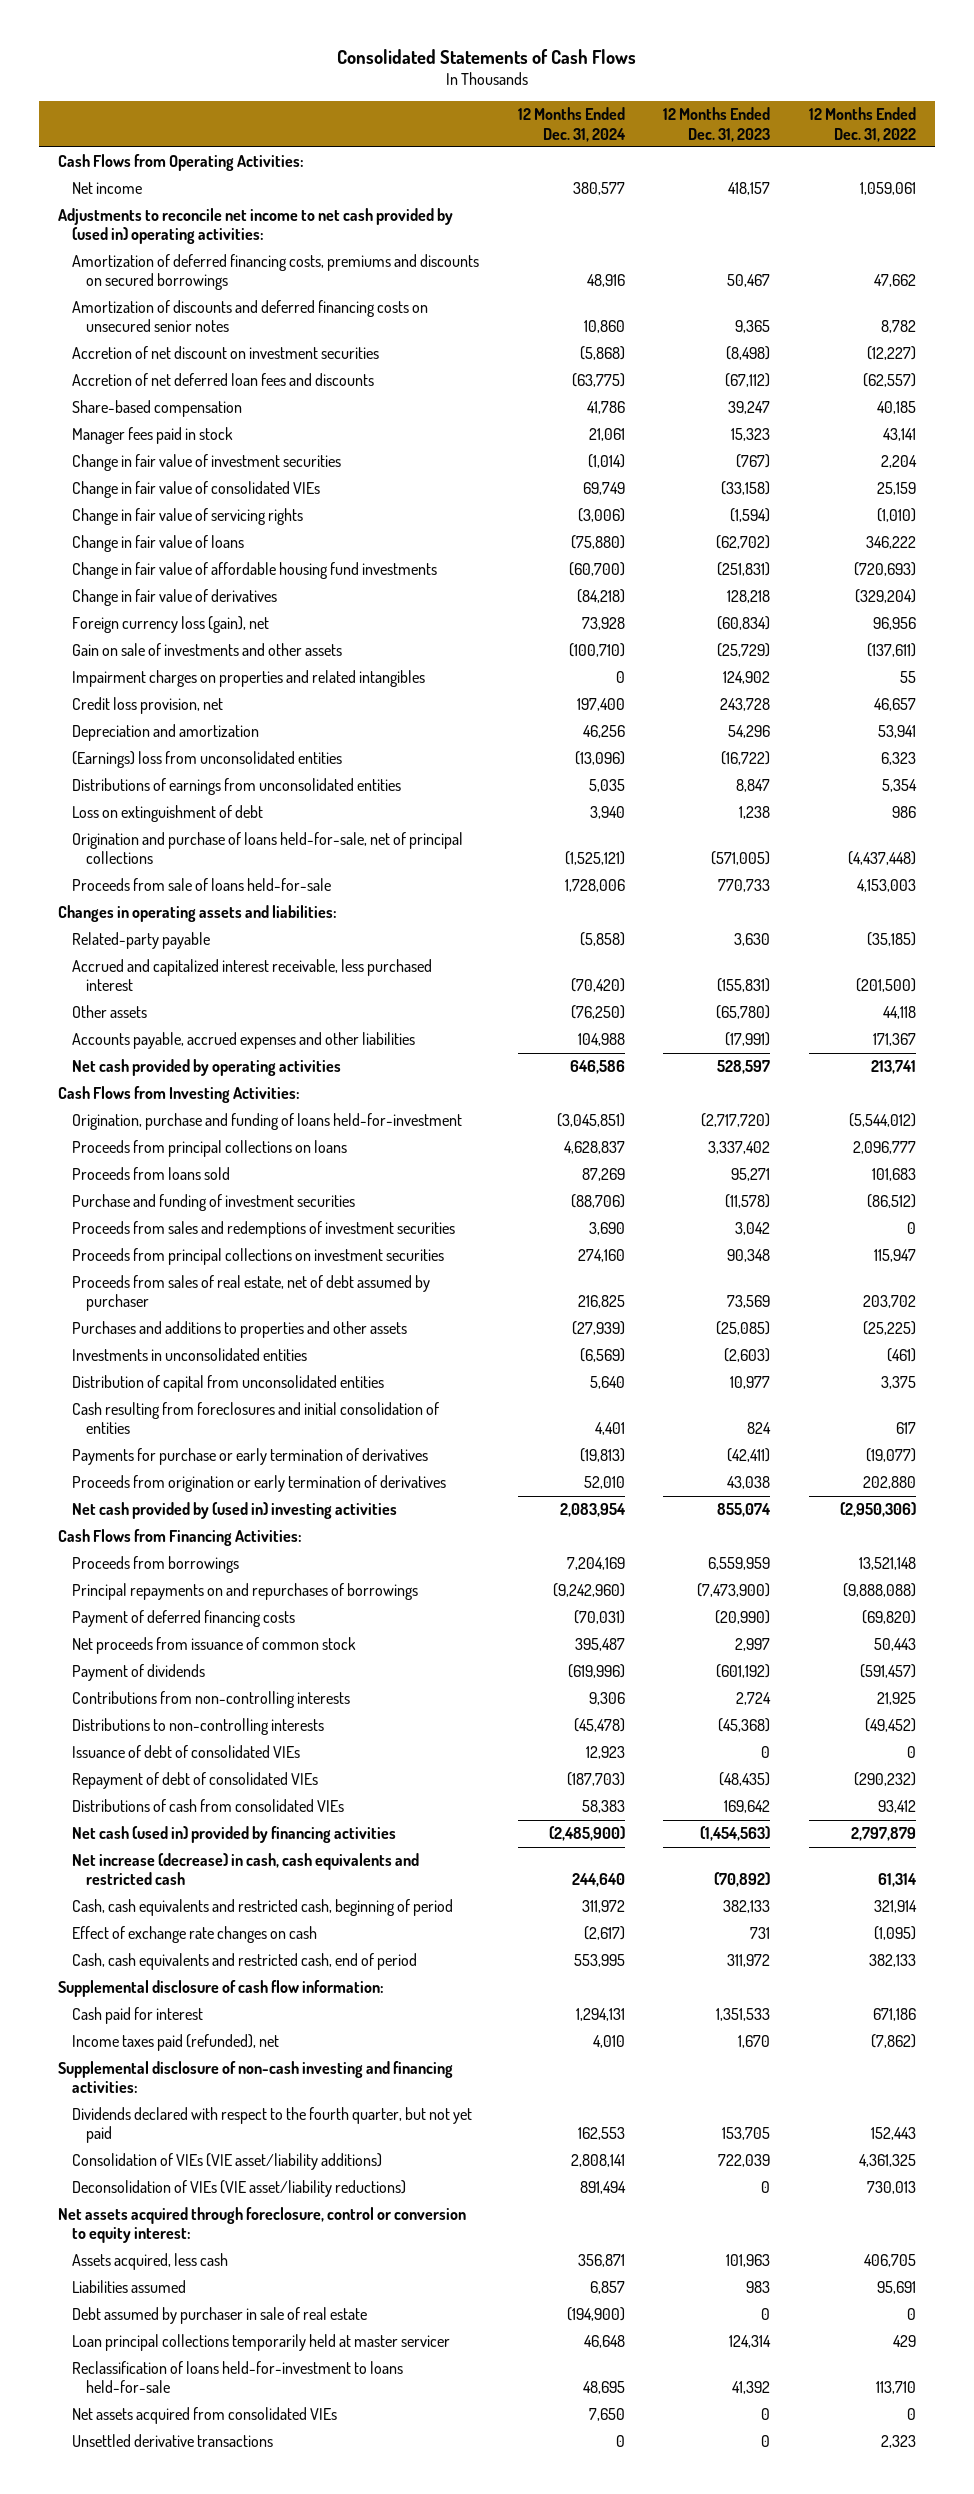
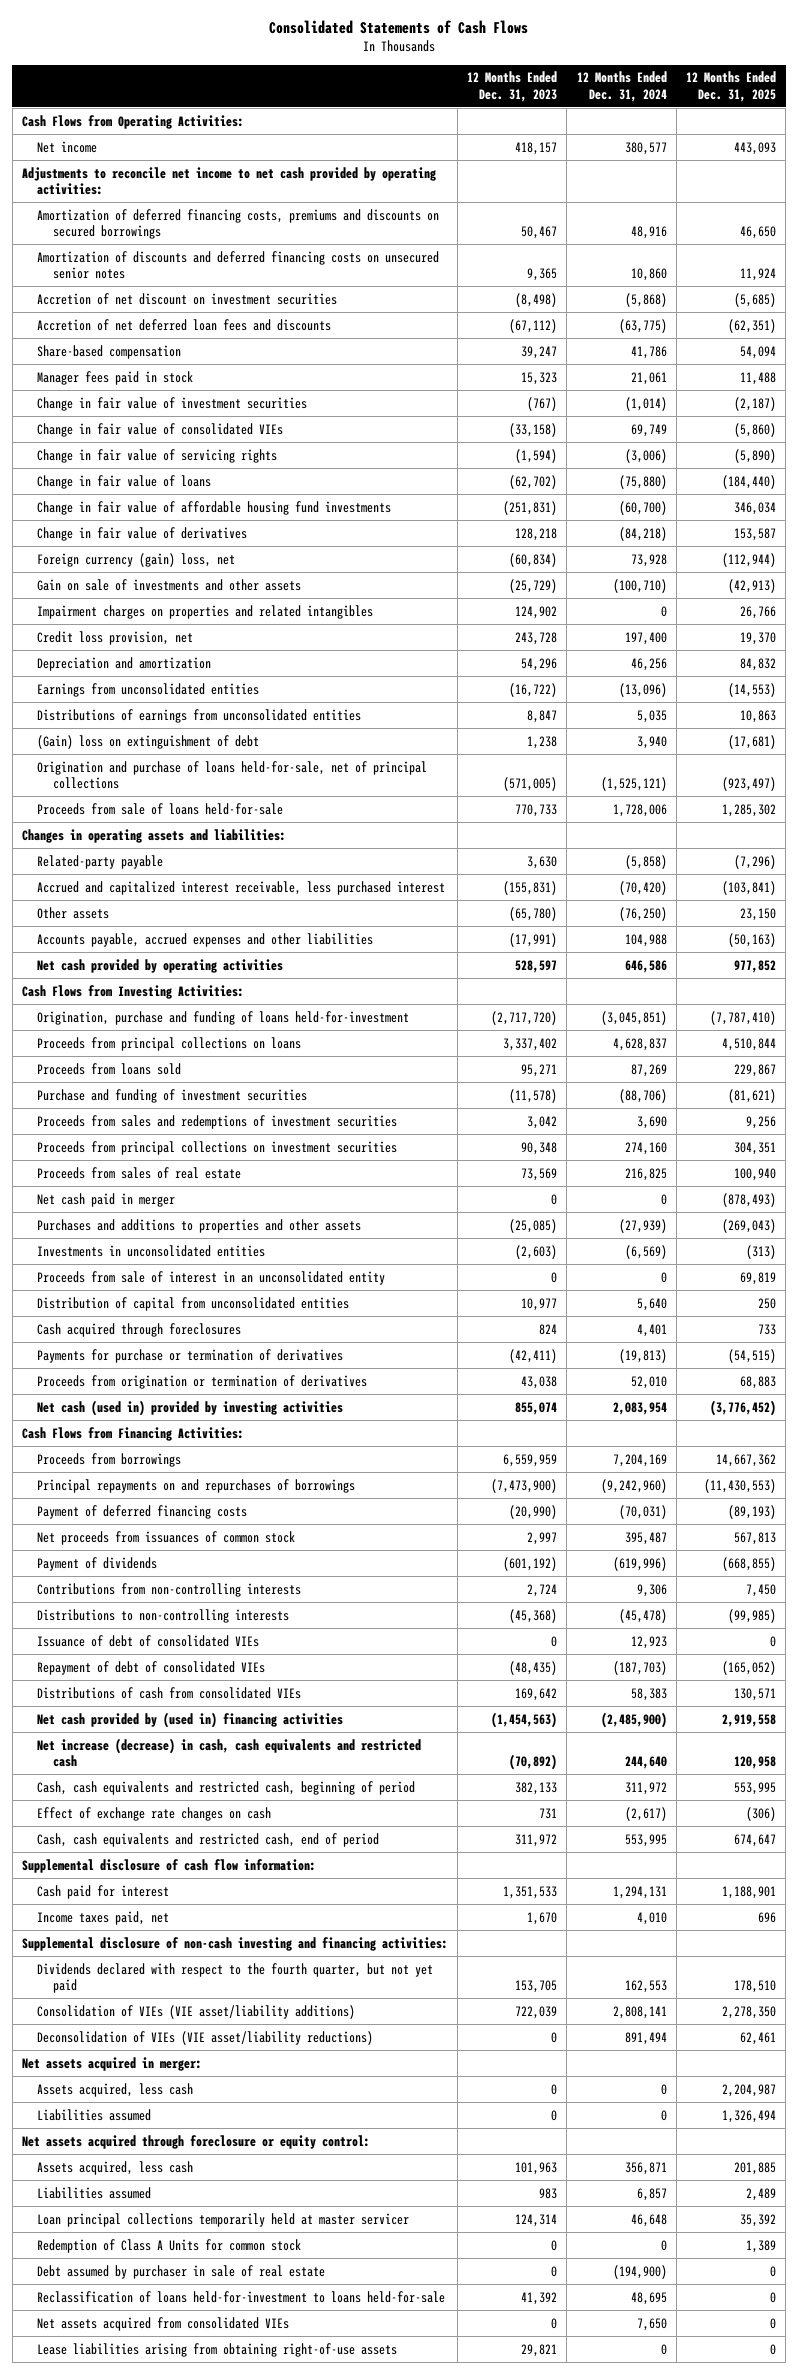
[809,107,917,142] 12 Months Ended Dec. 31, 2022 -> none
none -> [685,71,776,102] 12 Months Ended Dec. 31, 2025
[58,208,454,245] Adjustments to reconcile net income to net cash provided by (used in) operating activities: -> [21,166,436,195] Adjustments to reconcile net income to net cash provided by operating activities:
[71,616,269,634] Foreign currency loss (gain), net -> [37,552,236,567] Foreign currency (gain) loss, net
[71,751,342,769] (Earnings) loss from unconsolidated entities -> [37,682,260,697] Earnings from unconsolidated entities
[71,805,263,823] Loss on extinguishment of debt -> [37,734,260,749] (Gain) loss on extinguishment of debt
[71,1275,430,1312] Proceeds from sales of real estate, net of debt assumed by purchaser -> [37,1166,242,1179] Proceeds from sales of real estate
none -> [37,1192,176,1207] Net cash paid in merger
none -> [37,1270,386,1285] Proceeds from sale of interest in an unconsolidated entity
[71,1402,439,1435] Cash resulting from foreclosures and initial consolidation of entities -> [37,1322,242,1337] Cash acquired through foreclosures
[71,1448,428,1466] Payments for purchase or early termination of derivatives -> [37,1348,344,1363] Payments for purchase or termination of derivatives
[71,1475,446,1493] Proceeds from origination or early termination of derivatives -> [37,1374,368,1389] Proceeds from origination or termination of derivatives
[71,1502,397,1520] Net cash provided by (used in) investing activities -> [37,1399,344,1416] Net cash (used in) provided by investing activities
[71,1637,356,1655] Net proceeds from issuance of common stock -> [37,1530,296,1545] Net proceeds from issuances of common stock
[71,1826,396,1844] Net cash (used in) provided by financing activities -> [37,1711,344,1728] Net cash provided by (used in) financing activities
[71,2034,279,2052] Income taxes paid (refunded), net -> [37,1910,170,1925] Income taxes paid, net
none -> [21,2056,202,2071] Net assets acquired in merger:
none -> [37,2082,194,2097] Assets acquired, less cash
none -> [37,2108,152,2121] Liabilities assumed
[58,2207,467,2244] Net assets acquired through foreclosure, control or conversion to equity interest: -> [21,2134,370,2149] Net assets acquired through foreclosure or equity control:
none -> [37,2238,302,2253] Redemption of Class A Units for common stock
[71,2307,367,2325] Debt assumed by purchaser in sale of real estate -> [37,2264,326,2279] Debt assumed by purchaser in sale of real estate
[71,2434,273,2448] Unsettled derivative transactions -> none
none -> [37,2342,398,2357] Lease liabilities arising from obtaining right-of-use assets

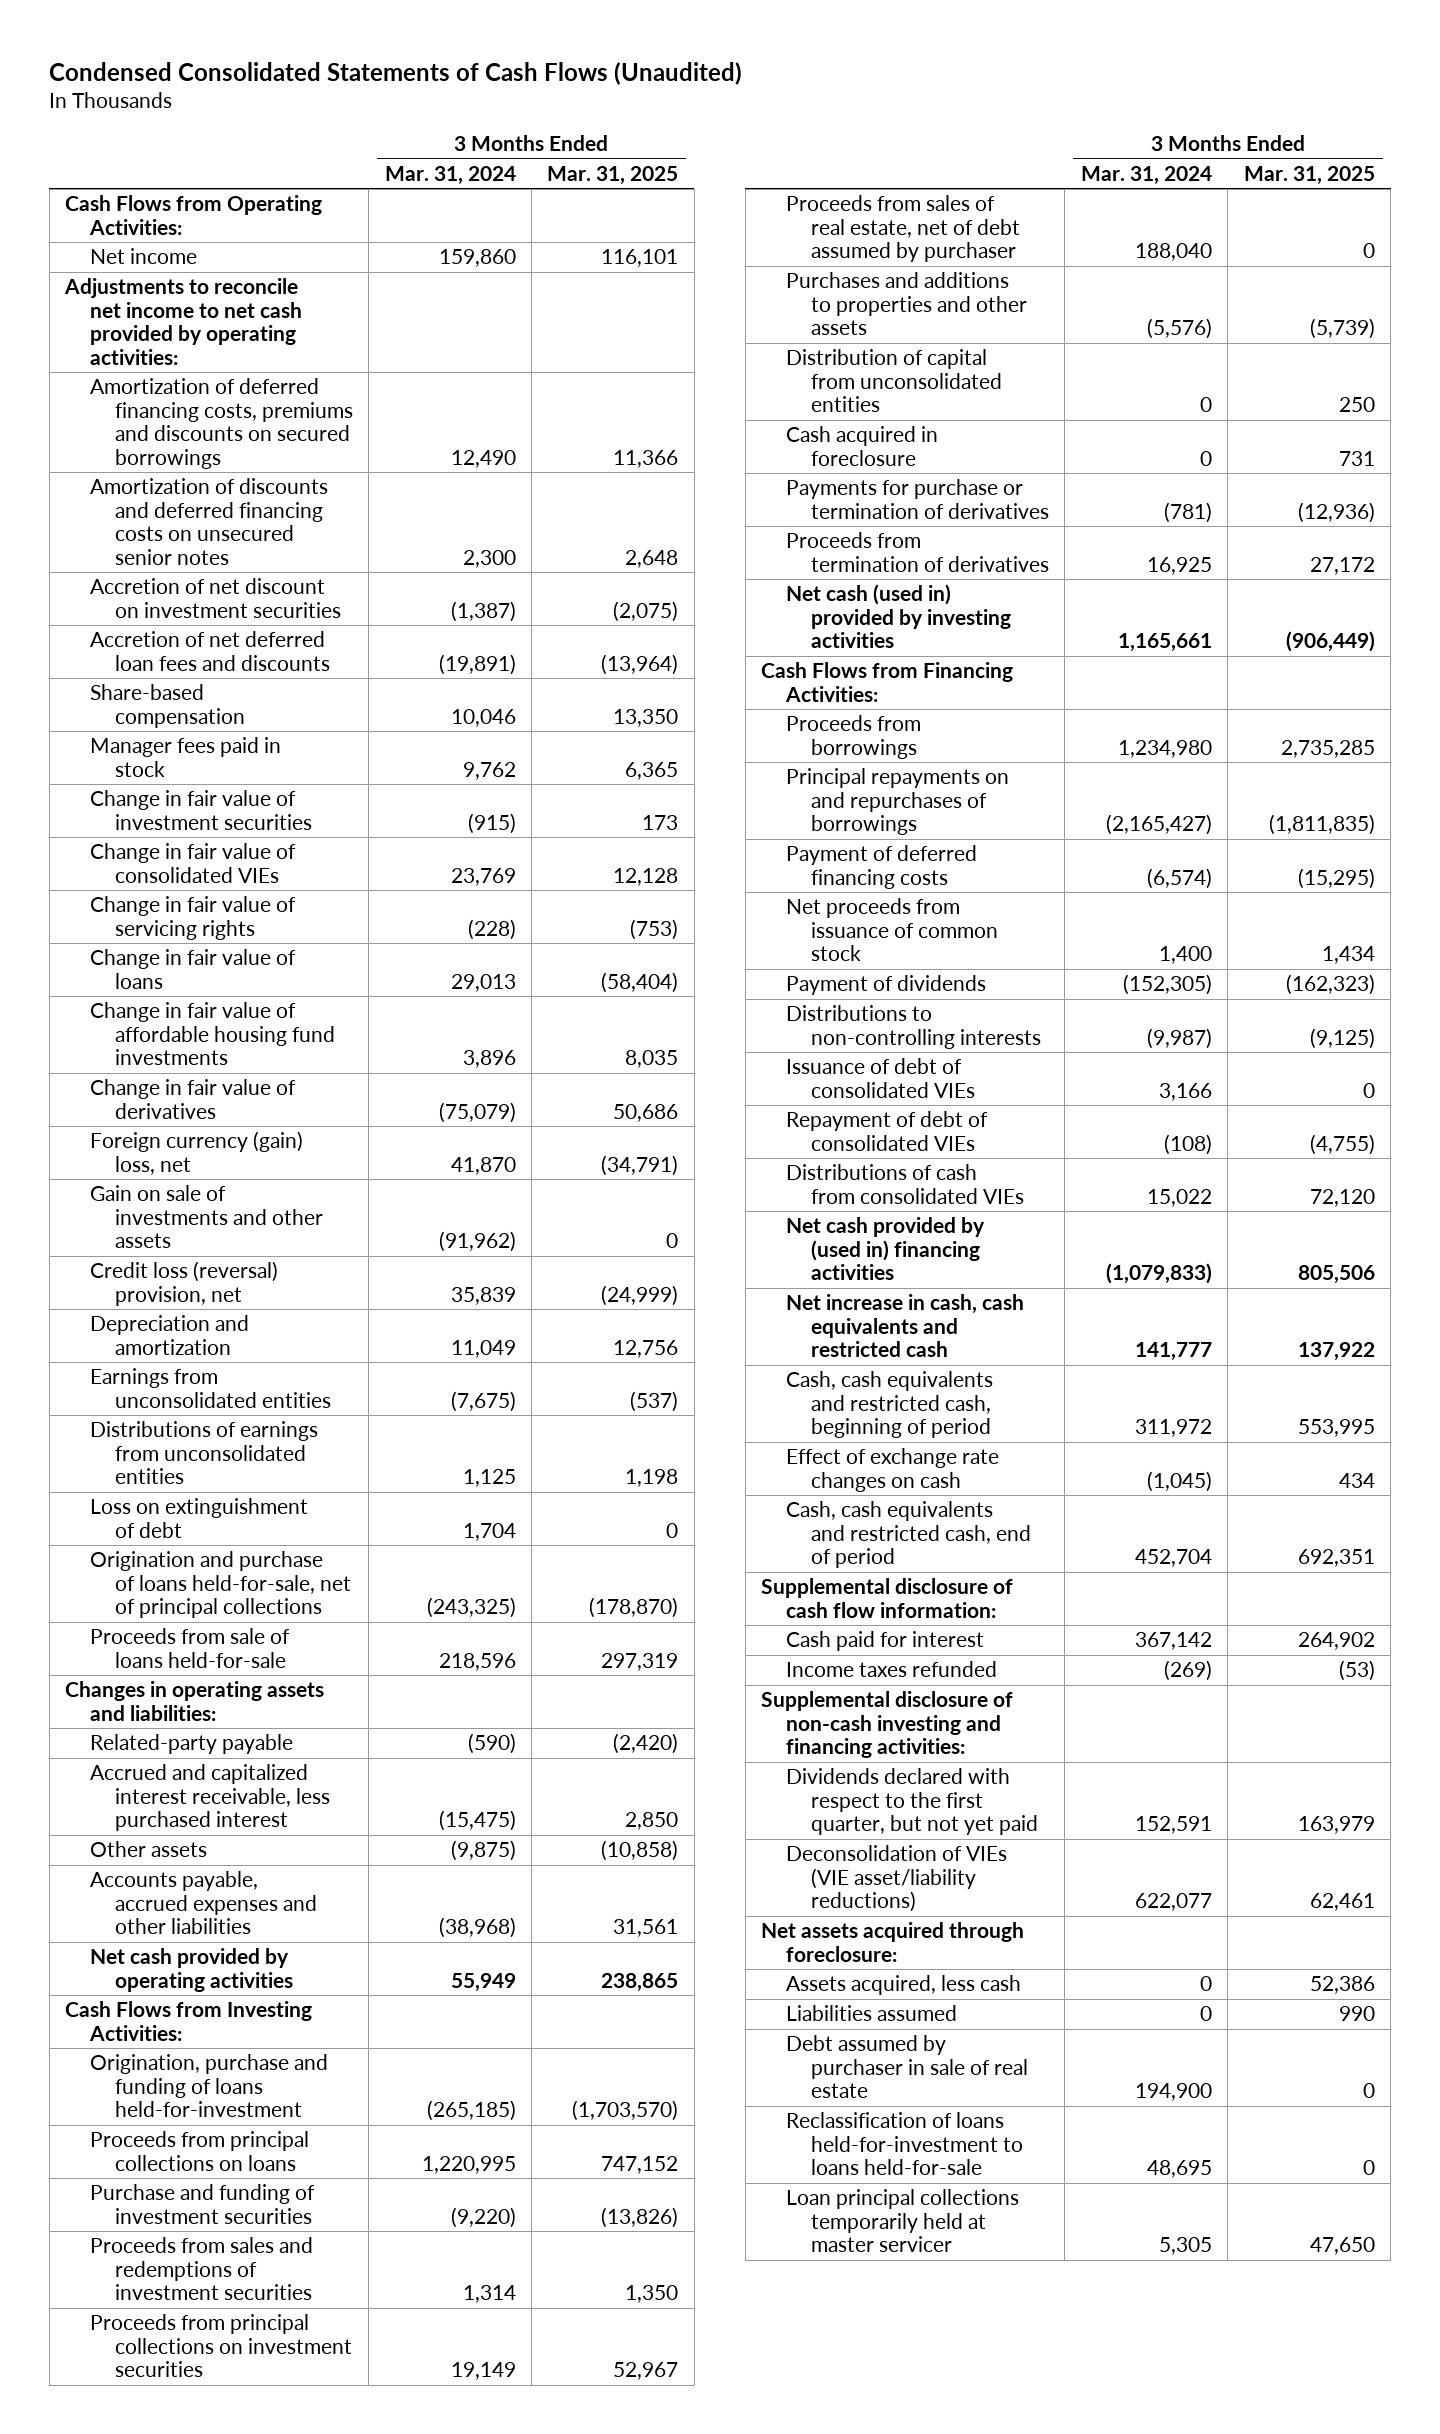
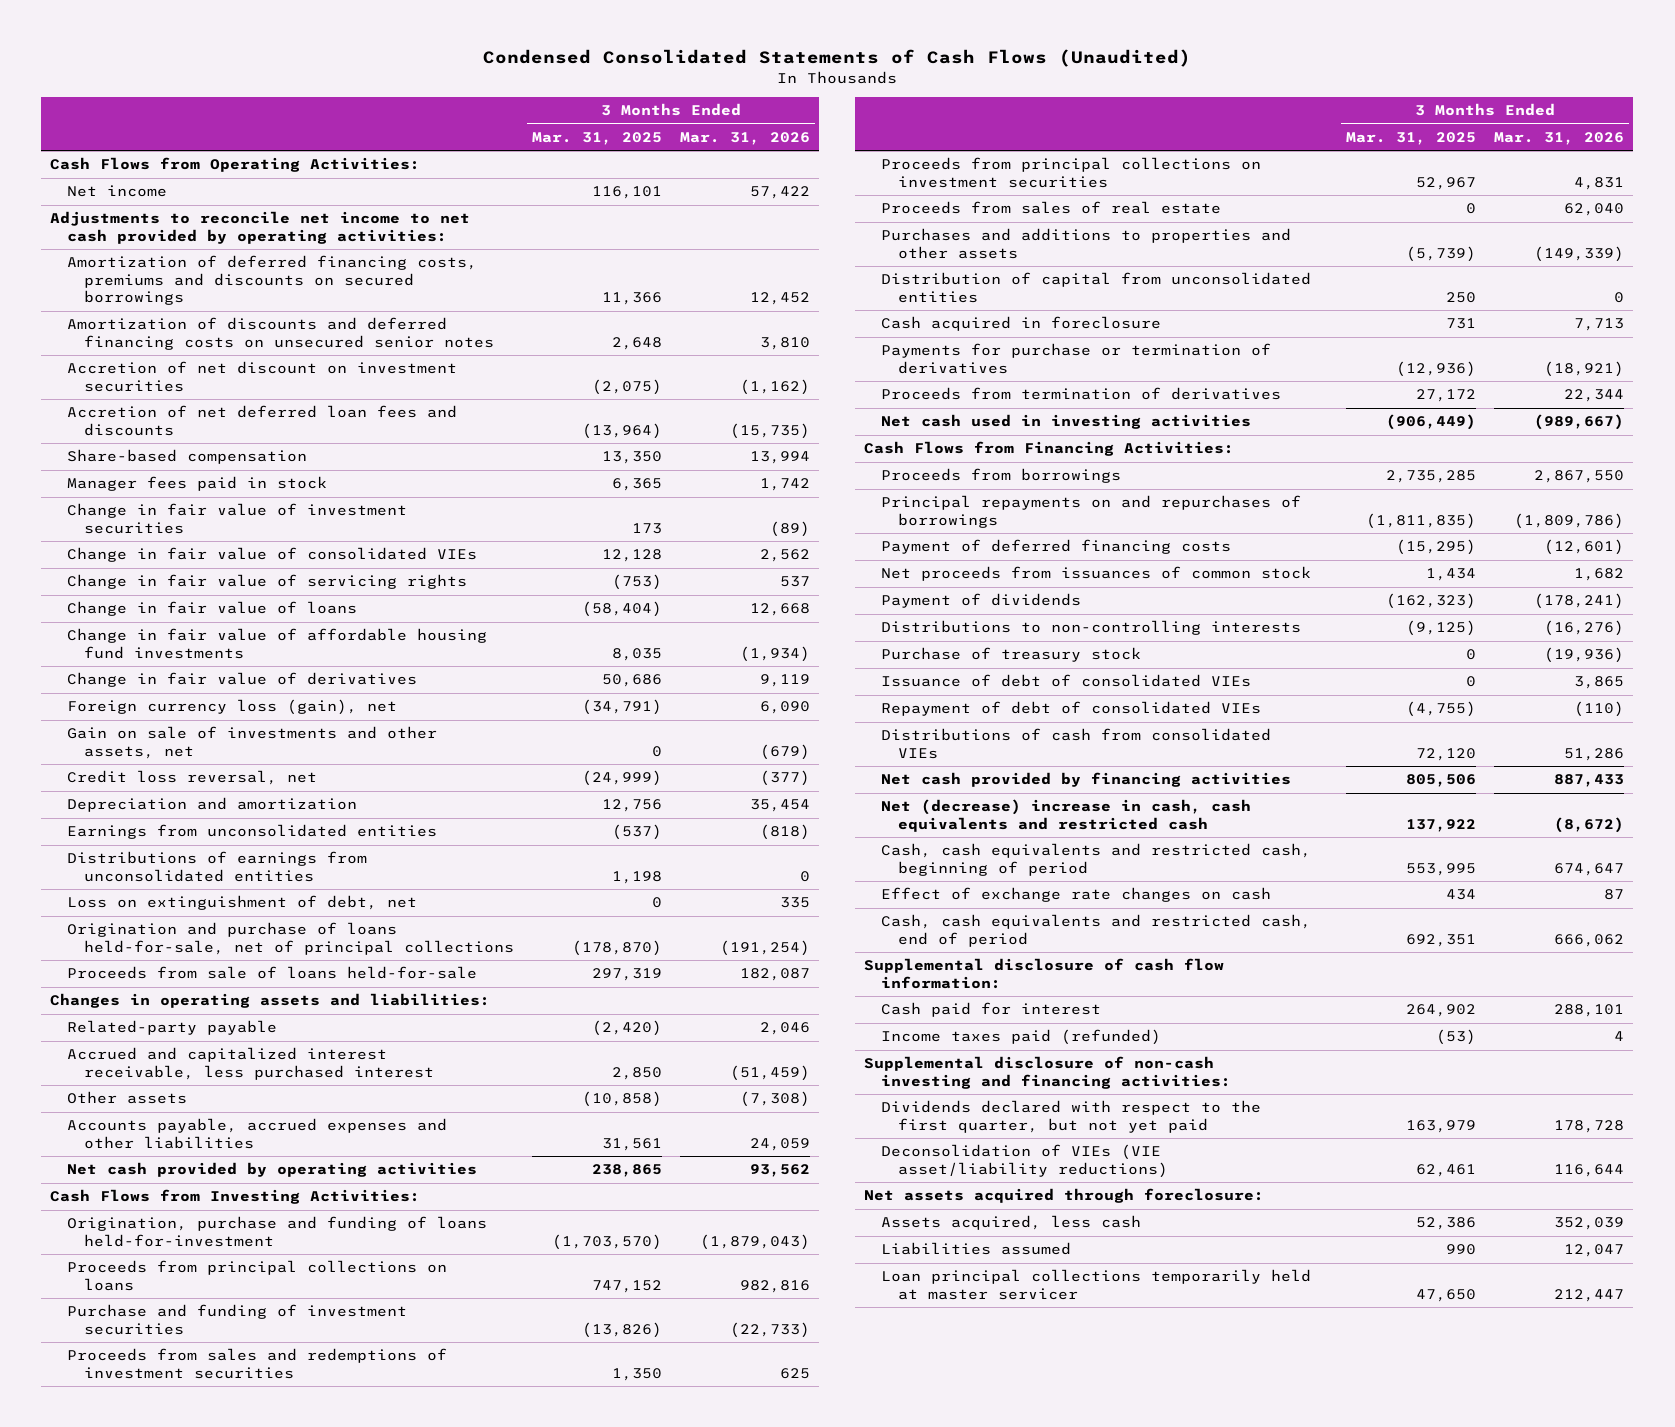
[384,165,516,185] Mar. 31, 2024 -> none
none -> [680,131,811,145] Mar. 31, 2026
[89,1131,303,1175] Foreign currency (gain) loss, net -> [67,699,398,716] Foreign currency loss (gain), net
[89,1185,323,1249] Gain on sale of investments and other assets -> [67,726,438,759] Gain on sale of investments and other assets, net
[89,1261,278,1306] Credit loss (reversal) provision, net -> [67,770,318,786] Credit loss reversal, net
[89,1498,308,1538] Loss on extinguishment of debt -> [67,895,418,911] Loss on extinguishment of debt, net
[786,195,1020,263] Proceeds from sales of real estate, net of debt assumed by purchaser -> [880,201,1221,215] Proceeds from sales of real estate
[786,584,1011,649] Net cash (used in) provided by investing activities -> [880,414,1251,430] Net cash used in investing activities
[786,898,998,962] Net proceeds from issuance of common stock -> [880,566,1311,582] Net proceeds from issuances of common stock
none -> [880,647,1141,663] Purchase of treasury stock
[786,1217,986,1281] Net cash provided by (used in) financing activities -> [880,772,1291,788] Net cash provided by financing activities
[786,1294,1025,1358] Net increase in cash, cash equivalents and restricted cash -> [880,799,1251,832] Net (decrease) increase in cash, cash equivalents and restricted cash
[786,1661,998,1678] Income taxes refunded -> [880,1029,1161,1046] Income taxes paid (refunded)
[786,2035,1028,2099] Debt assumed by purchaser in sale of real estate -> none
[786,2112,1023,2176] Reclassification of loans held-for-investment to loans held-for-sale -> none

